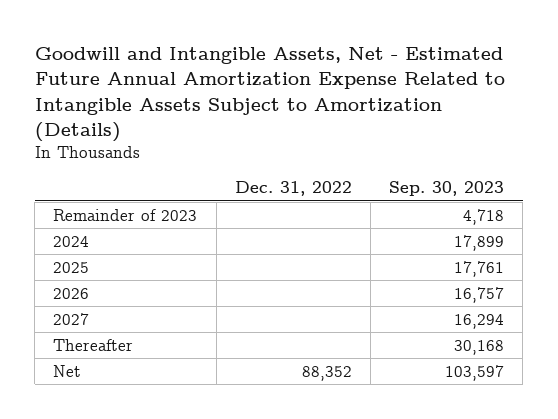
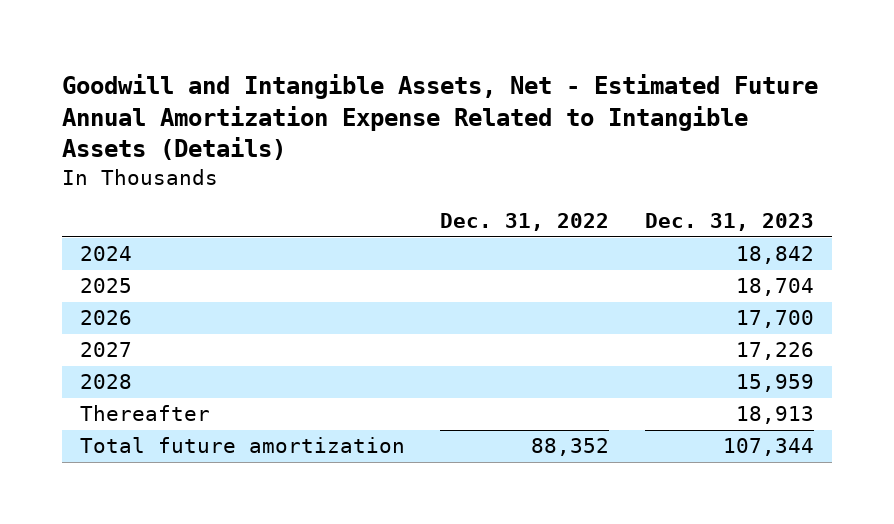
[34,46,505,142] Goodwill and Intangible Assets, Net - Estimated Future Annual Amortization Expense Related to Intangible Assets Subject to Amortization (Details) -> [62,73,819,161] Goodwill and Intangible Assets, Net - Estimated Future Annual Amortization Expense Related to Intangible Assets (Details)
[389,181,505,197] Sep. 30, 2023 -> none
none -> [644,213,814,232] Dec. 31, 2023
[53,208,198,221] Remainder of 2023 -> none
none -> [80,374,133,390] 2028
[53,364,82,377] Net -> [80,437,406,454] Total future amortization

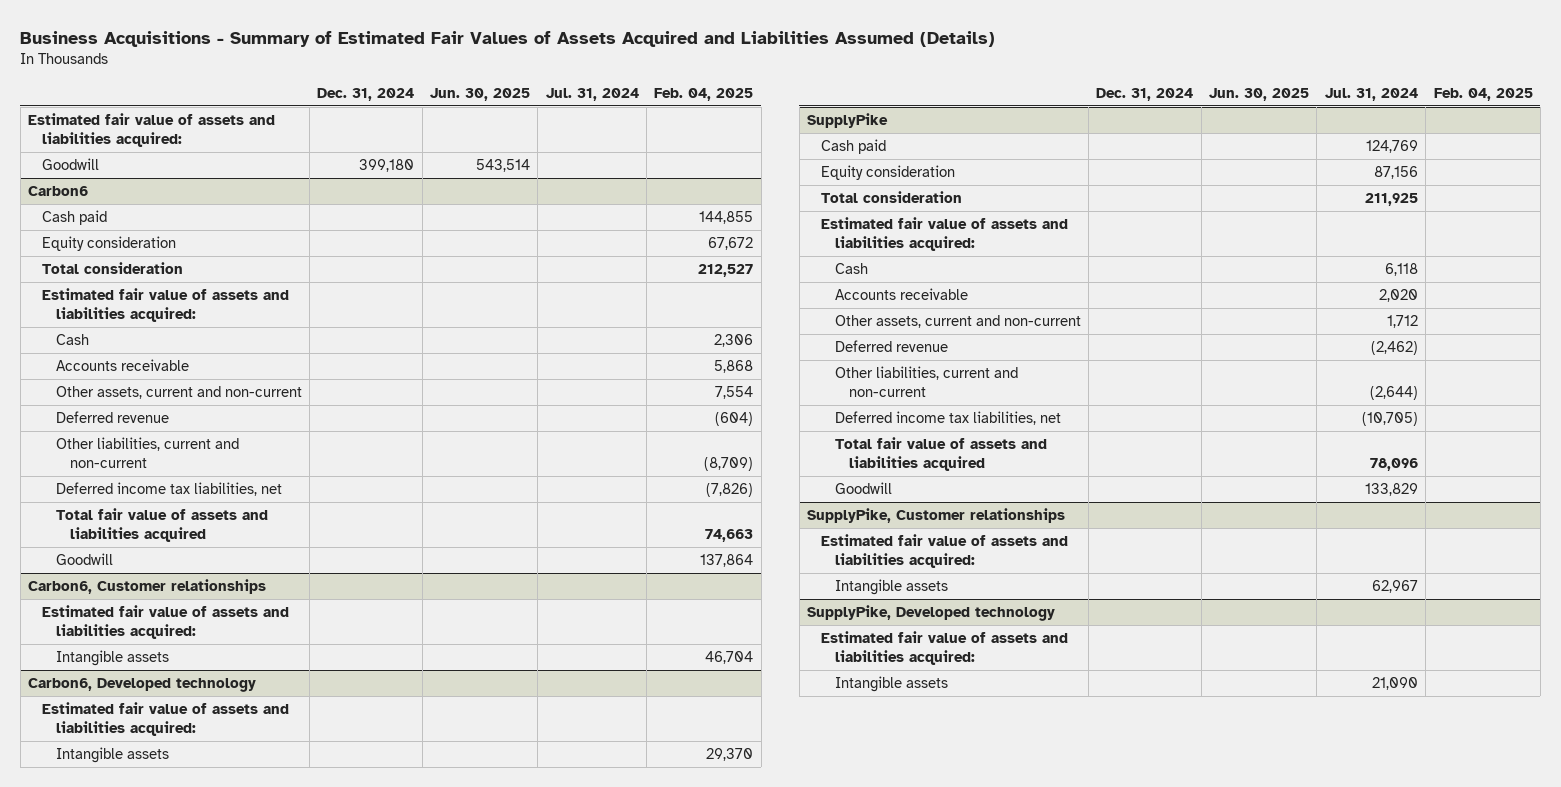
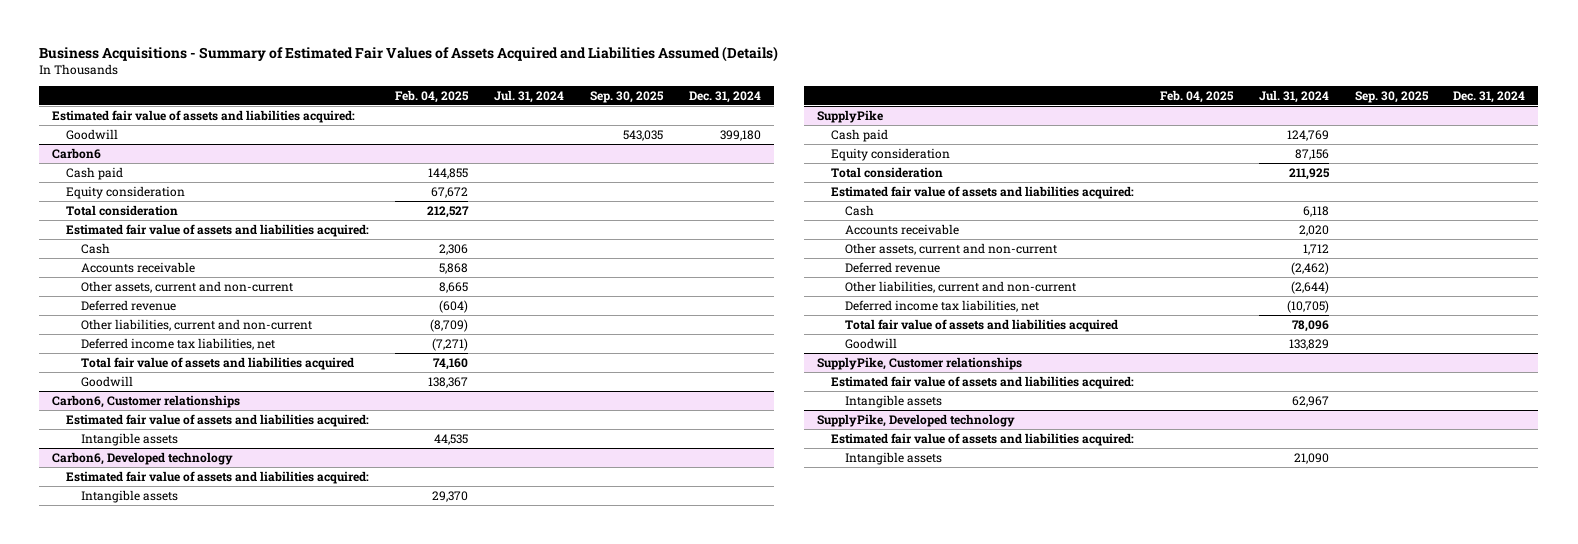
[430,87,531,101] Jun. 30, 2025 -> none
none -> [589,90,664,103] Sep. 30, 2025
[715,386,754,400] 7,554 -> [439,281,469,293] 8,665
[706,483,754,498] (7,826) -> [432,337,469,351] (7,271)
[705,529,754,543] 74,663 -> [433,357,469,370] 74,160
[700,554,754,568] 137,864 -> [428,376,469,388] 138,367
[705,651,754,665] 46,704 -> [434,433,469,445] 44,535

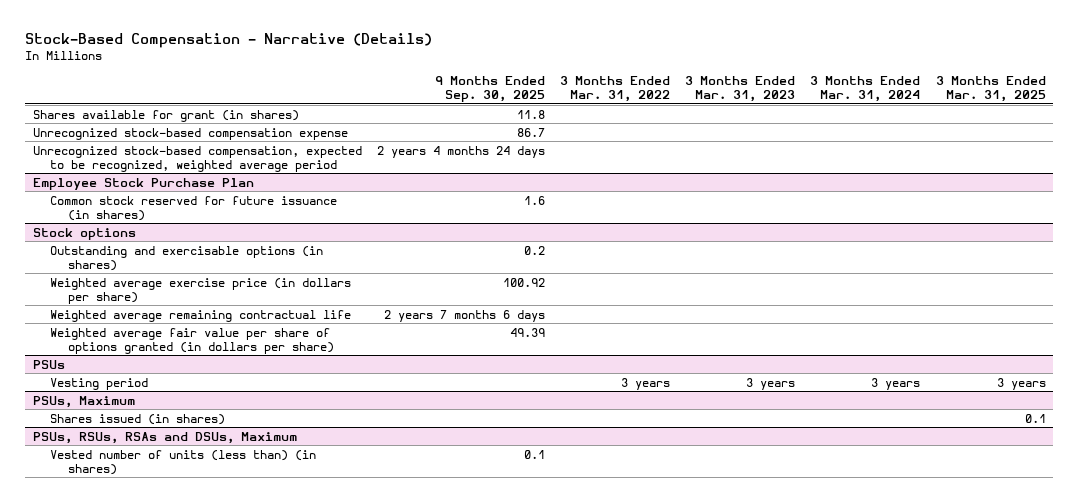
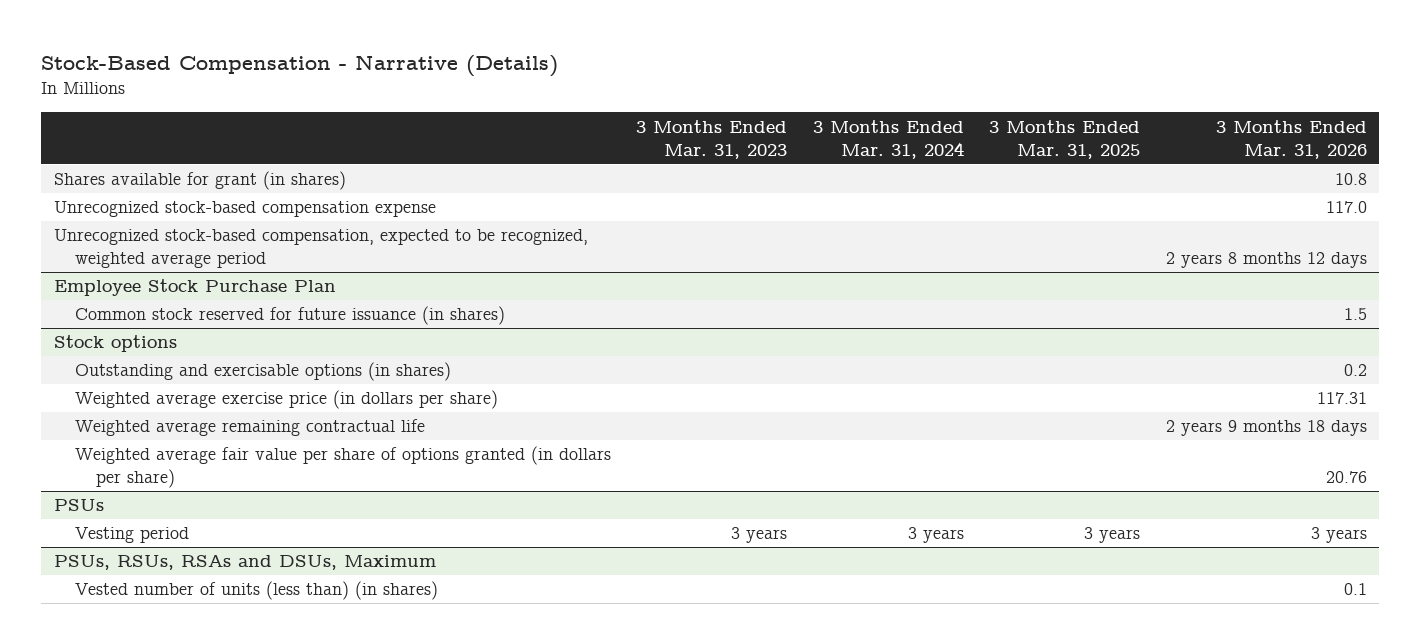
[435,76,546,103] 9 Months Ended Sep. 30, 2025 -> none
[560,76,671,103] 3 Months Ended Mar. 31, 2022 -> none
none -> [1215,119,1367,159] 3 Months Ended Mar. 31, 2026
[32,395,135,408] PSUs, Maximum -> none
[50,413,226,425] Shares issued (in shares) -> none

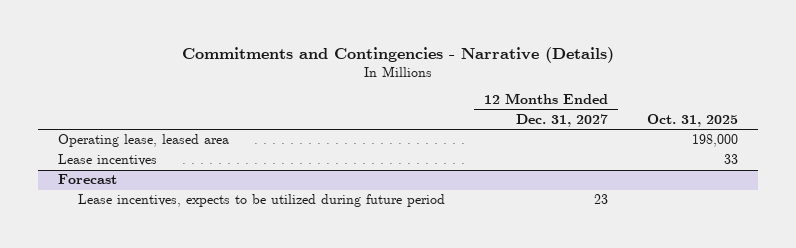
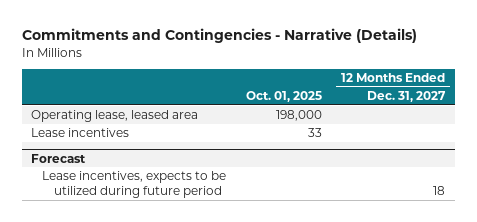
[647,113,739,127] Oct. 31, 2025 -> none
none -> [245,90,322,102] Oct. 01, 2025
[594,194,609,205] 23 -> [433,186,446,196] 18

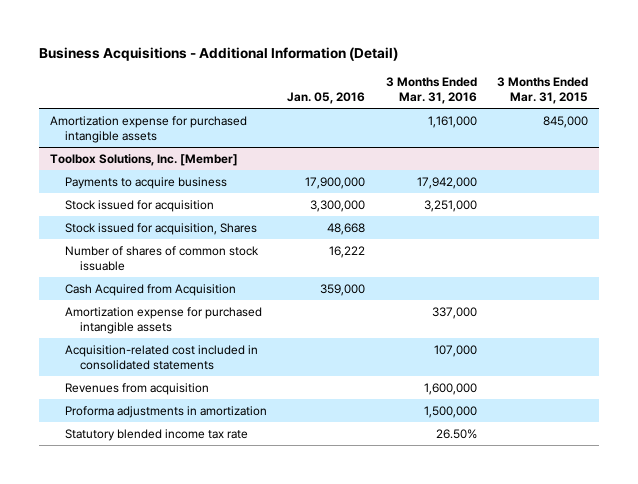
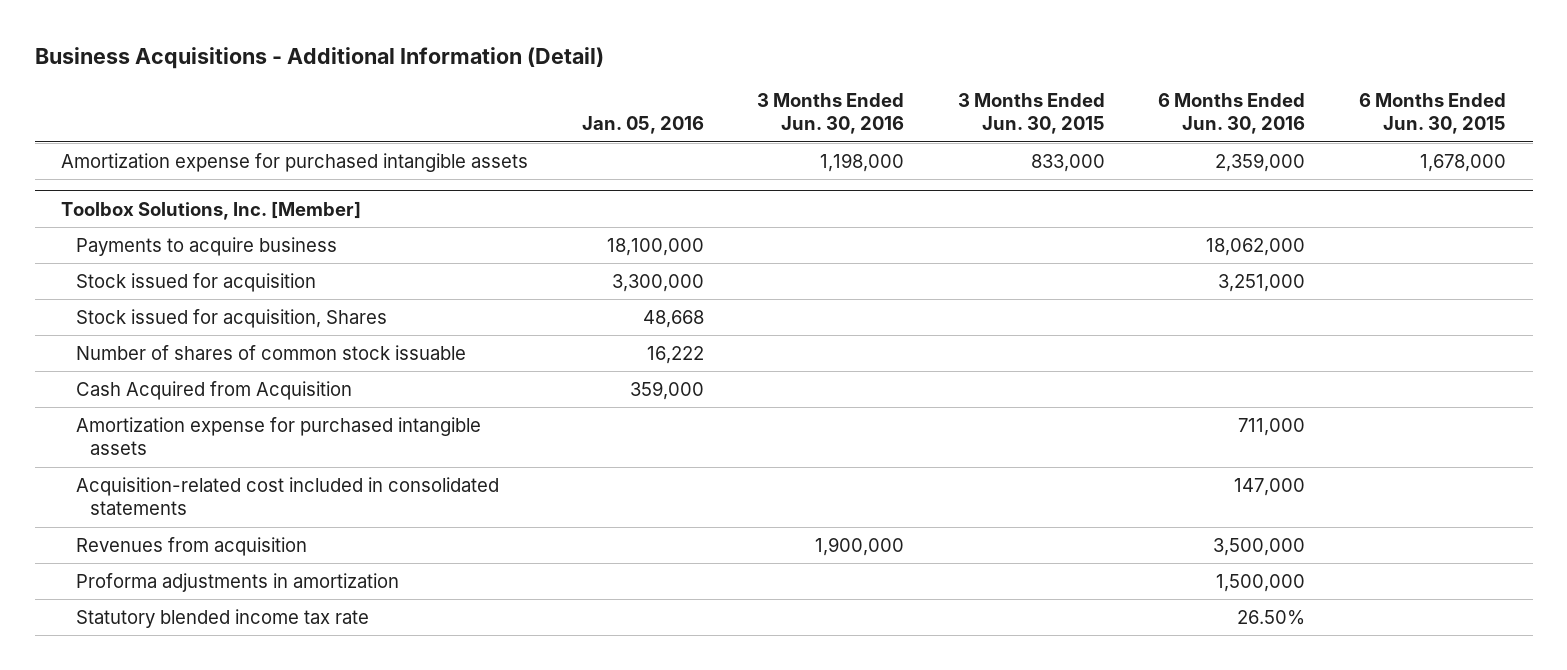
[385,77,477,105] 3 Months Ended Mar. 31, 2016 -> none
[497,77,589,105] 3 Months Ended Mar. 31, 2015 -> none
none -> [757,92,905,135] 3 Months Ended Jun. 30, 2016
none -> [957,92,1105,135] 3 Months Ended Jun. 30, 2015
none -> [1158,92,1306,135] 6 Months Ended Jun. 30, 2016
none -> [1358,92,1506,135] 6 Months Ended Jun. 30, 2015
[305,176,366,189] 17,900,000 -> [606,237,704,256] 18,100,000

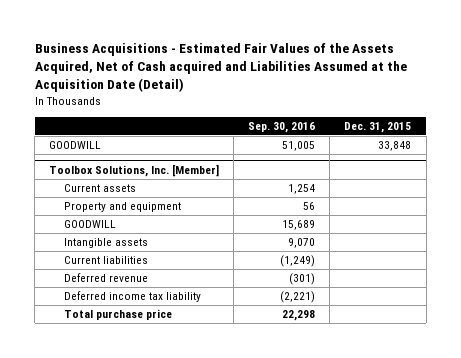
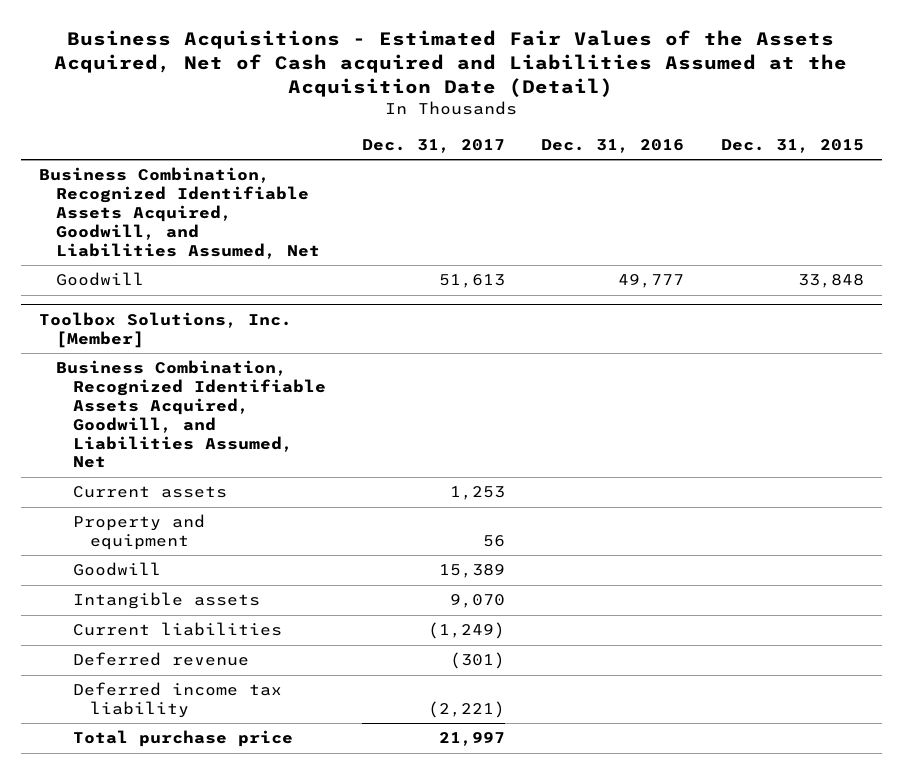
[248,121,316,133] Sep. 30, 2016 -> none
none -> [362,139,506,154] Dec. 31, 2017
none -> [541,139,685,154] Dec. 31, 2016
none -> [38,167,320,259] Business Combination, Recognized Identifiable Assets Acquired, Goodwill, and Liabilities Assumed, Net
[49,141,102,150] GOODWILL -> [55,272,144,287] Goodwill
none -> [55,360,326,469] Business Combination, Recognized Identifiable Assets Acquired, Goodwill, and Liabilities Assumed, Net
[64,220,117,229] GOODWILL -> [72,562,161,577] Goodwill

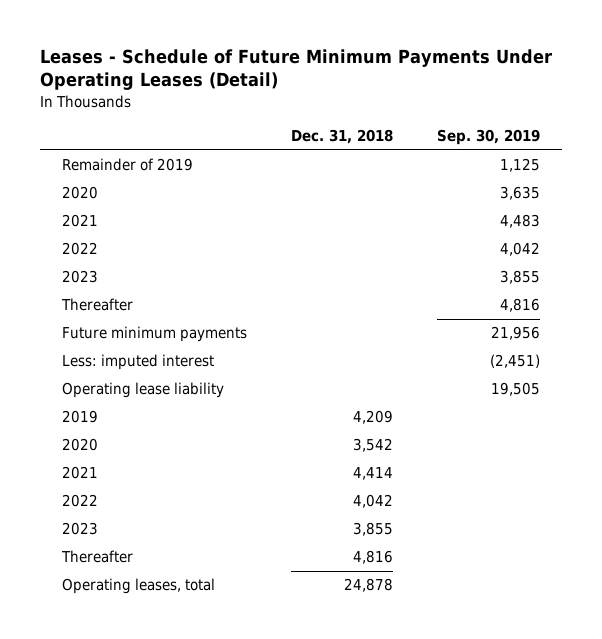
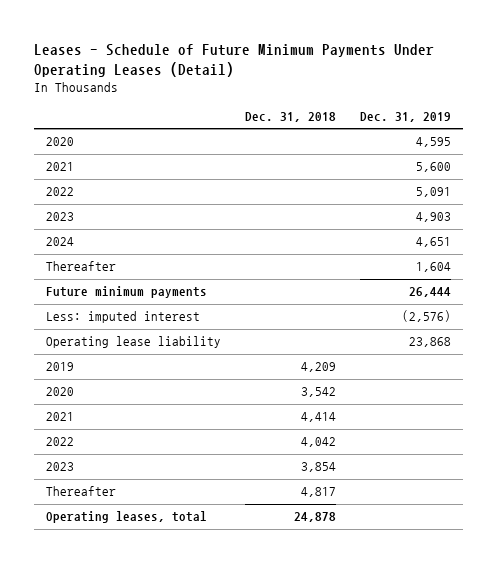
[437,129,541,146] Sep. 30, 2019 -> none
none -> [359,112,451,123] Dec. 31, 2019
[61,158,193,172] Remainder of 2019 -> none
none -> [45,237,74,247] 2024
[352,522,393,537] 3,855 -> [300,462,336,473] 3,854
[352,550,393,565] 4,816 -> [300,487,336,498] 4,817

